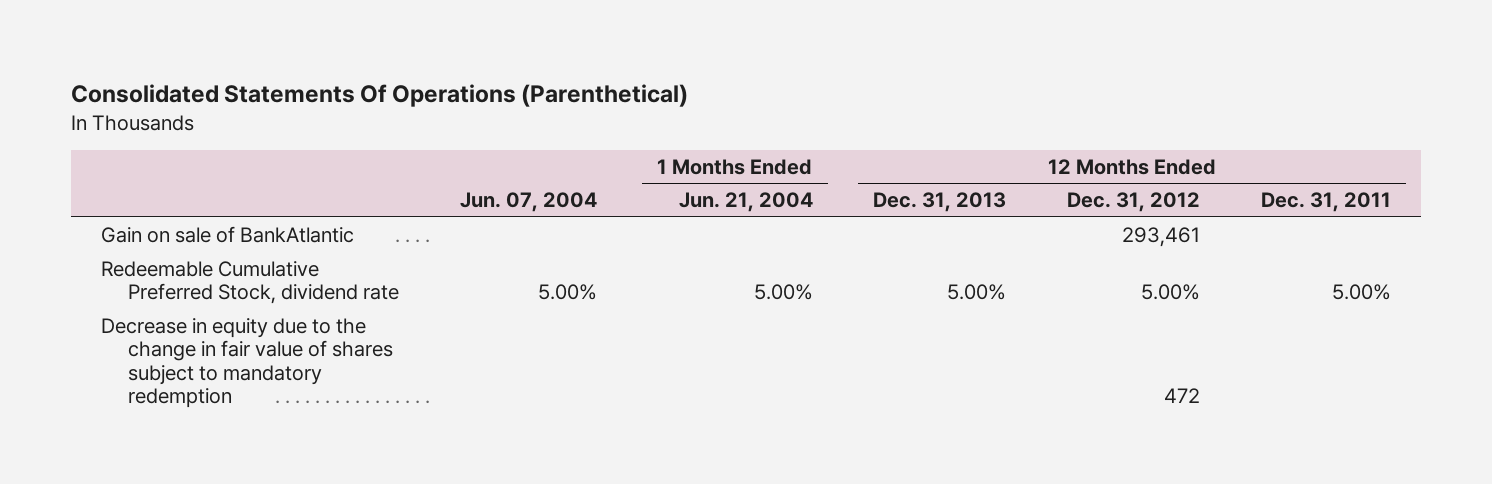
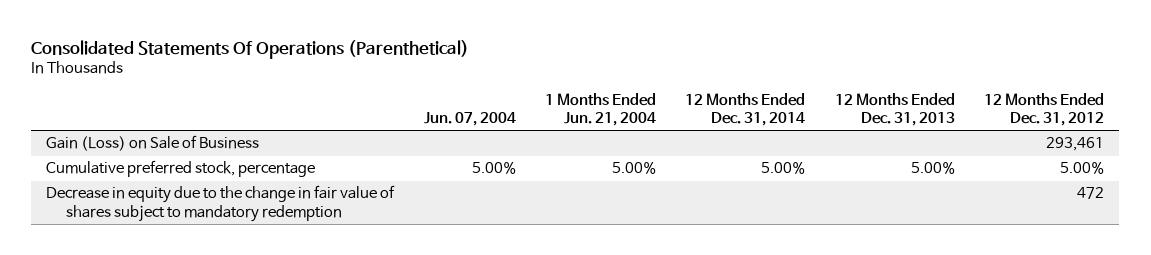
[1260,192,1391,213] Dec. 31, 2011 -> none
none -> [685,92,806,126] 12 Months Ended Dec. 31, 2014
[101,225,355,243] Gain on sale of BankAtlantic -> [46,135,260,152] Gain (Loss) on Sale of Business
[101,260,400,305] Redeemable Cumulative Preferred Stock, dividend rate -> [46,160,316,178] Cumulative preferred stock, percentage

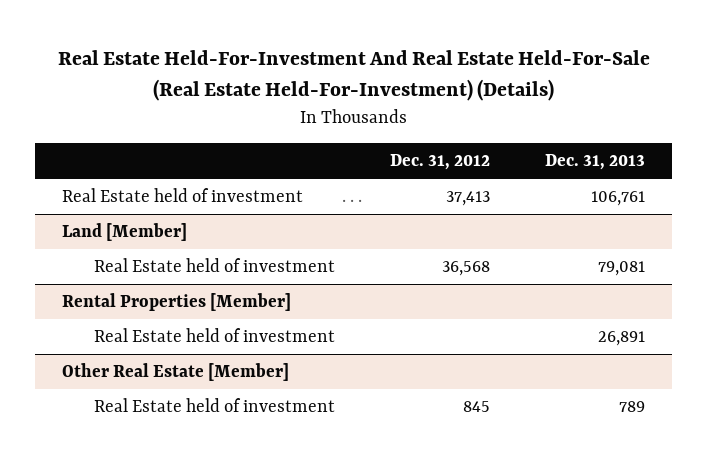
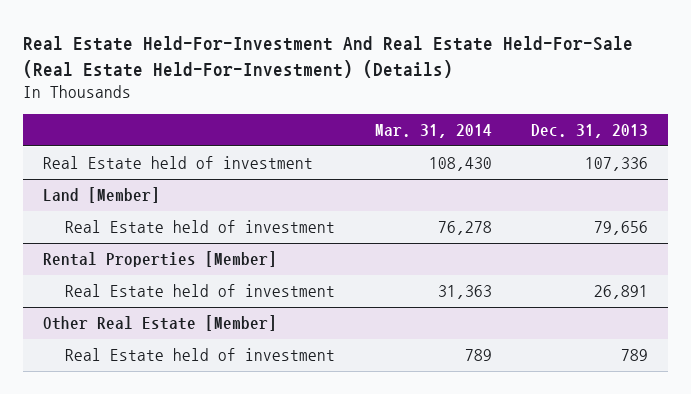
[389,154,490,171] Dec. 31, 2012 -> none
none -> [374,124,492,139] Mar. 31, 2014
[590,191,645,207] 106,761 -> [585,157,649,172] 107,336
[597,261,645,277] 79,081 -> [594,221,649,236] 79,656

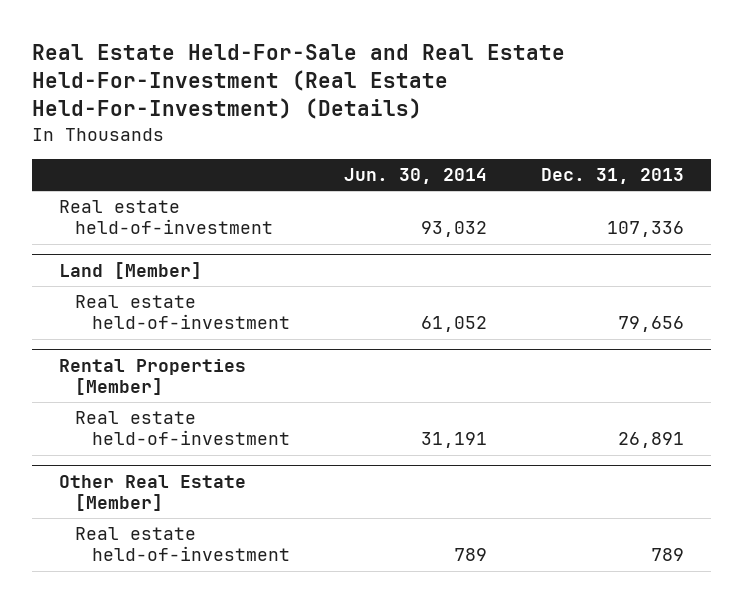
[23,36,634,78] Real Estate Held-For-Investment And Real Estate Held-For-Sale (Real Estate Held-For-Investment) (Details) -> [31,43,565,120] Real Estate Held-For-Sale and Real Estate Held-For-Investment (Real Estate Held-For-Investment) (Details)
[374,124,492,139] Mar. 31, 2014 -> none
none -> [344,168,488,185] Jun. 30, 2014
[43,156,314,170] Real Estate held of investment -> [58,200,274,235] Real estate held-of-investment
[65,220,336,234] Real Estate held of investment -> [75,295,290,330] Real estate held-of-investment
[65,284,336,298] Real Estate held of investment -> [75,411,290,446] Real estate held-of-investment
[65,348,336,362] Real Estate held of investment -> [75,527,290,562] Real estate held-of-investment

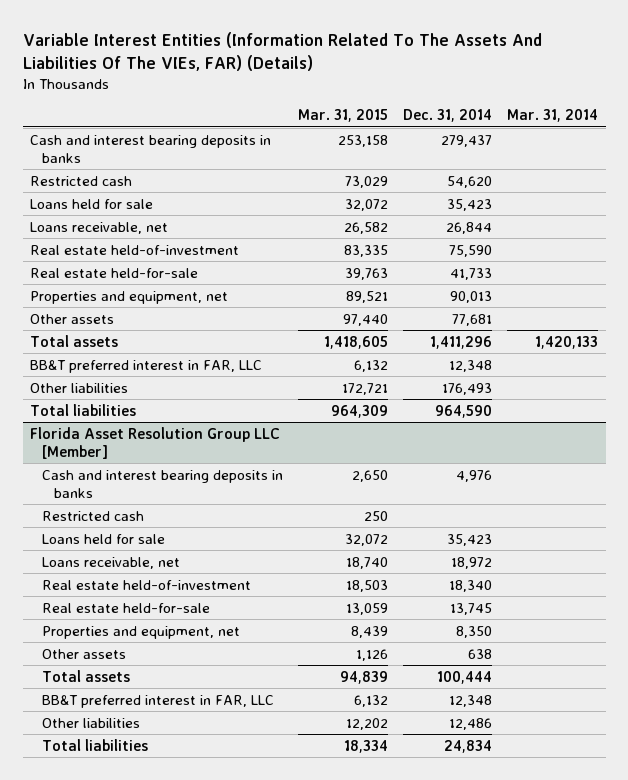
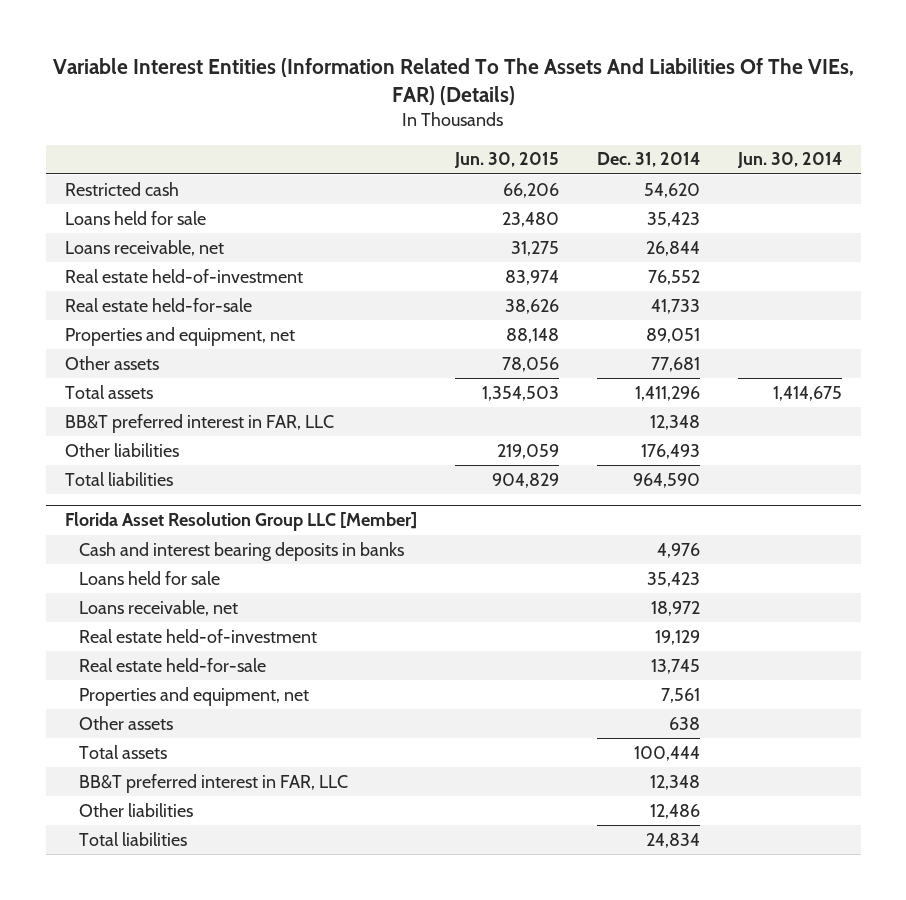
[298,109,389,123] Mar. 31, 2015 -> none
[507,109,599,123] Mar. 31, 2014 -> none
none -> [453,152,559,169] Jun. 30, 2015
none -> [736,152,842,169] Jun. 30, 2014
[30,134,272,163] Cash and interest bearing deposits in banks -> none
[449,244,493,257] 75,590 -> [647,269,700,285] 76,552
[450,290,493,303] 90,013 -> [645,327,700,343] 89,051
[42,510,145,521] Restricted cash -> none
[449,579,493,592] 18,340 -> [654,629,700,645] 19,129
[456,625,493,638] 8,350 -> [660,687,700,703] 7,561

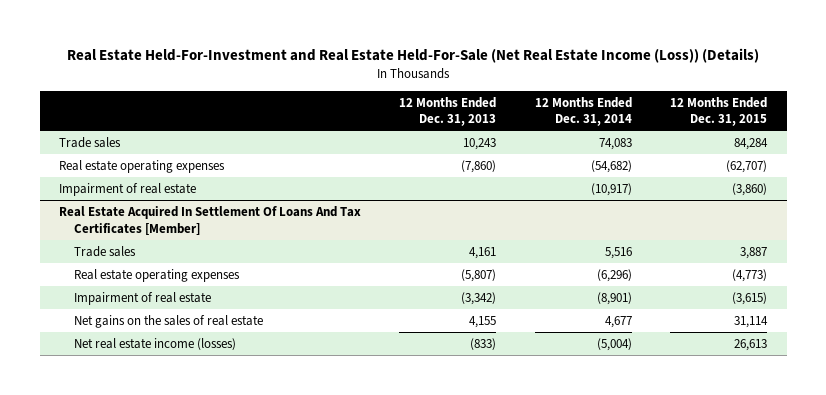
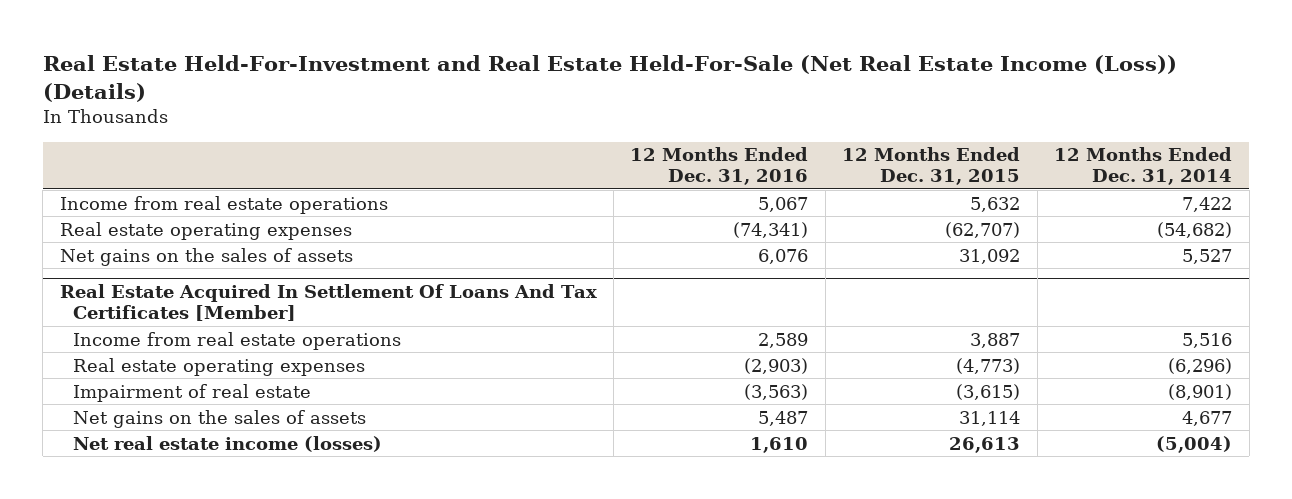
[399,96,497,127] 12 Months Ended Dec. 31, 2013 -> none
none -> [630,147,809,186] 12 Months Ended Dec. 31, 2016
[58,136,121,148] Trade sales -> none
none -> [59,195,388,214] Income from real estate operations
[58,182,196,196] Impairment of real estate -> none
none -> [59,247,353,266] Net gains on the sales of assets
[73,245,136,257] Trade sales -> [73,331,402,350] Income from real estate operations
[73,314,263,328] Net gains on the sales of real estate -> [73,409,367,428] Net gains on the sales of assets

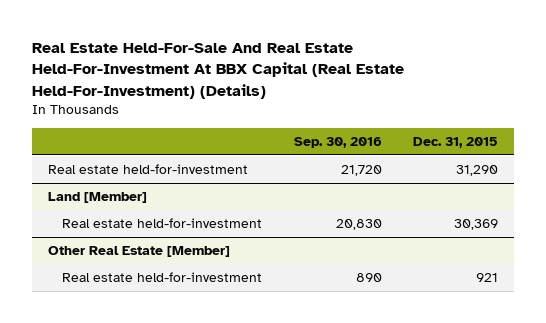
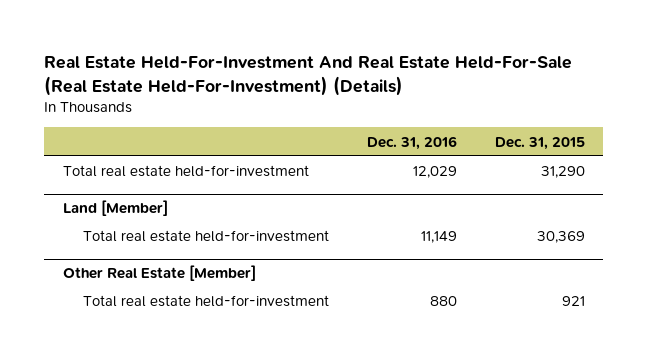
[32,43,405,99] Real Estate Held-For-Sale And Real Estate Held-For-Investment At BBX Capital (Real Estate Held-For-Investment) (Details) -> [44,56,573,96] Real Estate Held-For-Investment And Real Estate Held-For-Sale (Real Estate Held-For-Investment) (Details)
[293,136,382,148] Sep. 30, 2016 -> none
none -> [366,135,457,150] Dec. 31, 2016
[47,164,248,175] Real estate held-for-investment -> [63,165,310,178] Total real estate held-for-investment
[62,218,263,229] Real estate held-for-investment -> [82,230,329,243] Total real estate held-for-investment
[62,272,263,283] Real estate held-for-investment -> [82,295,329,308] Total real estate held-for-investment

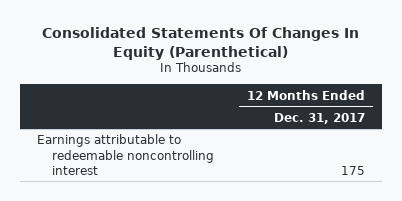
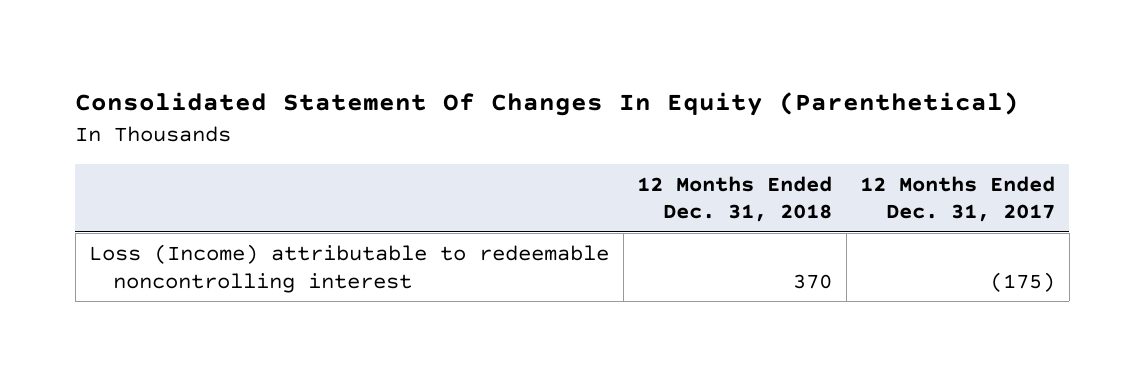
[41,27,359,60] Consolidated Statements Of Changes In Equity (Parenthetical) -> [75,92,1020,117] Consolidated Statement Of Changes In Equity (Parenthetical)
none -> [637,175,833,223] 12 Months Ended Dec. 31, 2018
[36,134,214,175] Earnings attributable to redeemable noncontrolling interest -> [89,243,610,293] Loss (Income) attributable to redeemable noncontrolling interest
[341,165,366,175] 175 -> [990,271,1056,292] (175)

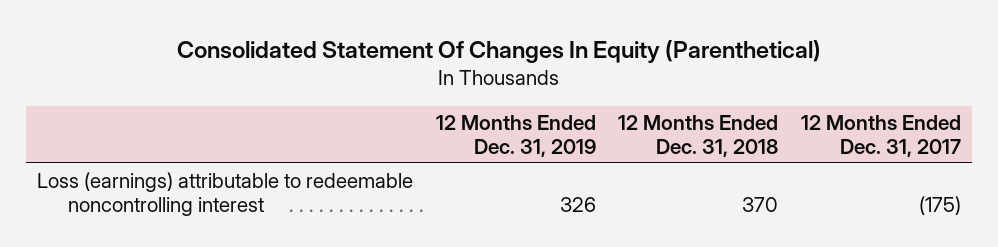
none -> [435,114,596,158] 12 Months Ended Dec. 31, 2019
[89,243,610,293] Loss (Income) attributable to redeemable noncontrolling interest -> [37,171,414,217] Loss (earnings) attributable to redeemable noncontrolling interest

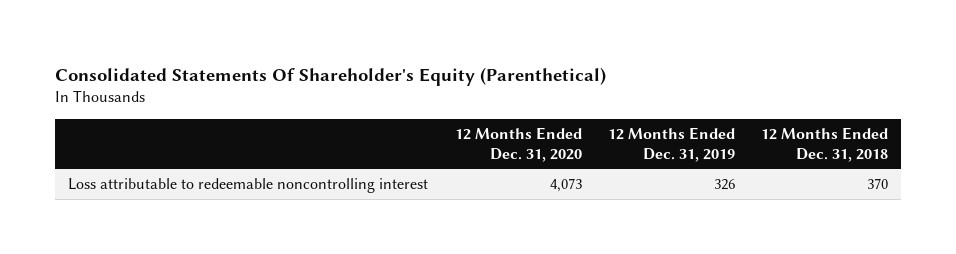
[176,39,821,63] Consolidated Statement Of Changes In Equity (Parenthetical) -> [55,66,607,86] Consolidated Statements Of Shareholder's Equity (Parenthetical)
[800,114,961,158] 12 Months Ended Dec. 31, 2017 -> none
none -> [454,126,582,162] 12 Months Ended Dec. 31, 2020
[37,171,414,217] Loss (earnings) attributable to redeemable noncontrolling interest -> [68,178,429,194] Loss attributable to redeemable noncontrolling interest

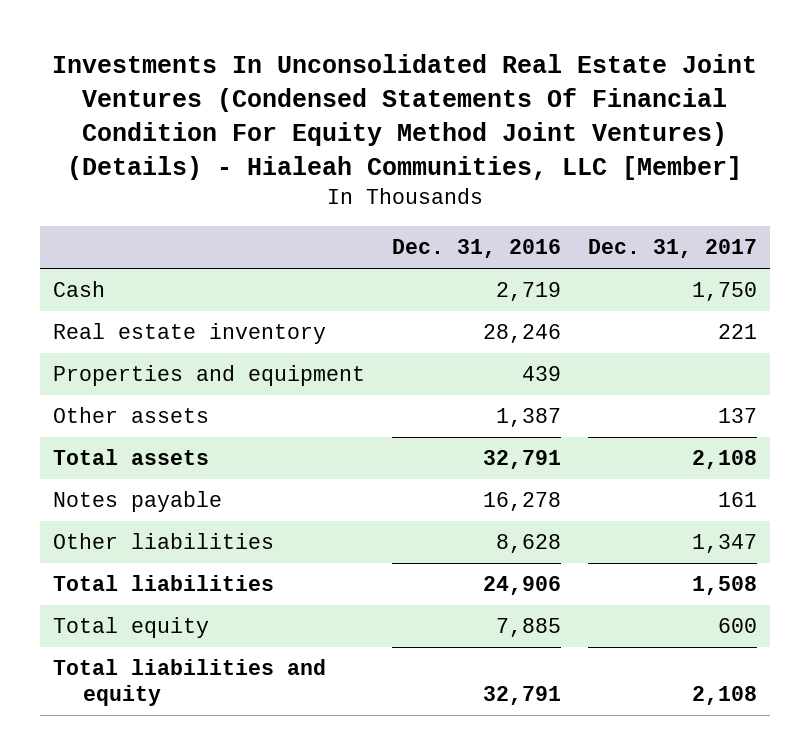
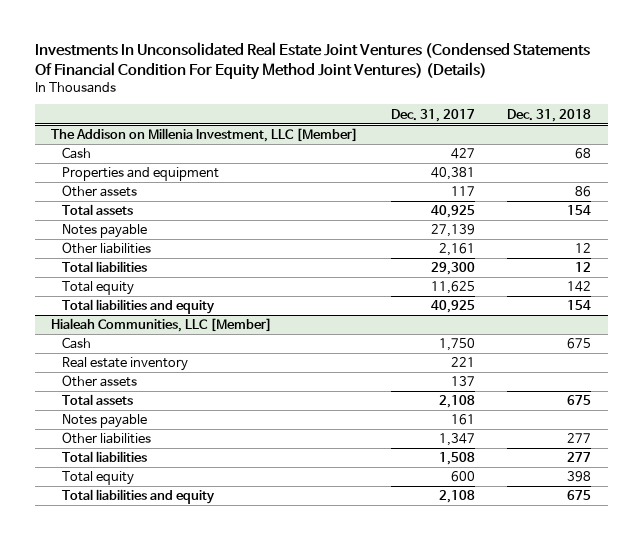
[51,54,757,180] Investments In Unconsolidated Real Estate Joint Ventures (Condensed Statements Of Financial Condition For Equity Method Joint Ventures) (Details) - Hialeah Communities, LLC [Member] -> [35,41,591,80] Investments In Unconsolidated Real Estate Joint Ventures (Condensed Statements Of Financial Condition For Equity Method Joint Ventures) (Details)
[391,239,561,259] Dec. 31, 2016 -> none
none -> [507,108,592,122] Dec. 31, 2018
none -> [51,128,359,143] The Addison on Millenia Investment, LLC [Member]
none -> [61,147,91,160] Cash
none -> [61,167,219,182] Properties and equipment
none -> [61,185,137,198] Other assets
none -> [61,204,133,216] Total assets
none -> [61,224,147,239] Notes payable
none -> [61,242,151,255] Other liabilities
none -> [61,261,147,273] Total liabilities
none -> [61,281,134,296] Total equity
none -> [61,299,215,315] Total liabilities and equity
none -> [51,318,273,333] Hialeah Communities, LLC [Member]
[53,365,366,387] Properties and equipment -> none

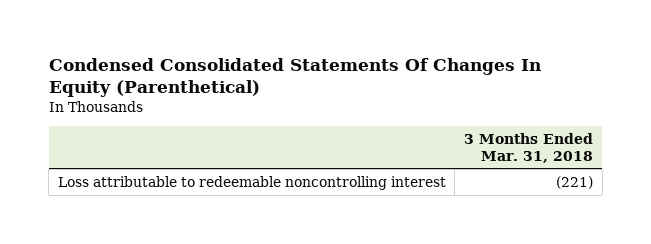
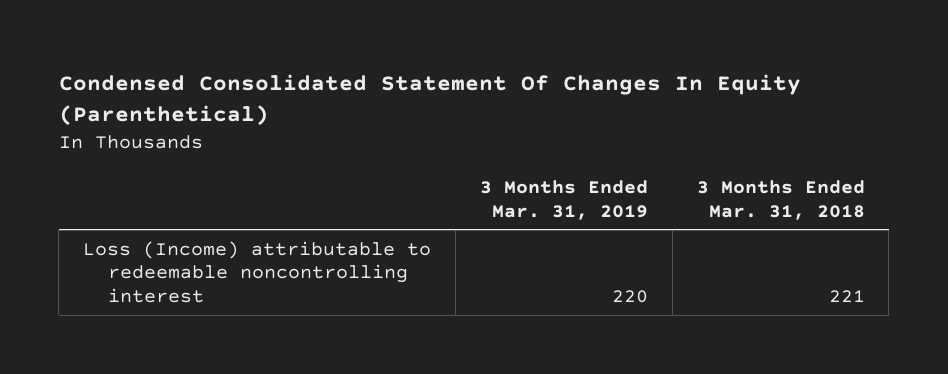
[48,57,541,97] Condensed Consolidated Statements Of Changes In Equity (Parenthetical) -> [58,73,801,127] Condensed Consolidated Statement Of Changes In Equity (Parenthetical)
none -> [479,179,648,220] 3 Months Ended Mar. 31, 2019
[57,176,446,191] Loss attributable to redeemable noncontrolling interest -> [83,240,432,304] Loss (Income) attributable to redeemable noncontrolling interest
[556,176,594,190] (221) -> [828,290,865,303] 221

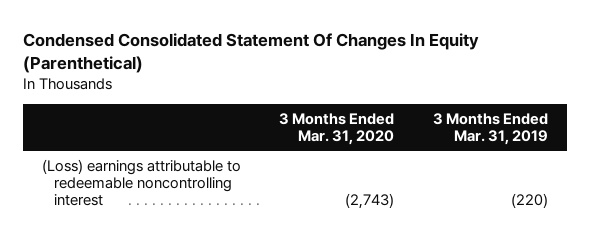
[696,179,865,220] 3 Months Ended Mar. 31, 2018 -> none
none -> [279,112,395,145] 3 Months Ended Mar. 31, 2020
[83,240,432,304] Loss (Income) attributable to redeemable noncontrolling interest -> [42,158,242,207] (Loss) earnings attributable to redeemable noncontrolling interest
[611,290,648,304] 220 -> [510,193,548,209] (220)

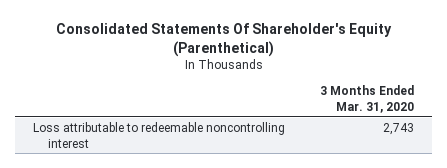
[22,32,479,74] Condensed Consolidated Statement Of Changes In Equity (Parenthetical) -> [55,22,392,57] Consolidated Statements Of Shareholder's Equity (Parenthetical)
[432,112,548,145] 3 Months Ended Mar. 31, 2019 -> none
[42,158,242,207] (Loss) earnings attributable to redeemable noncontrolling interest -> [32,122,285,148] Loss attributable to redeemable noncontrolling interest
[345,193,395,210] (2,743) -> [383,123,415,136] 2,743

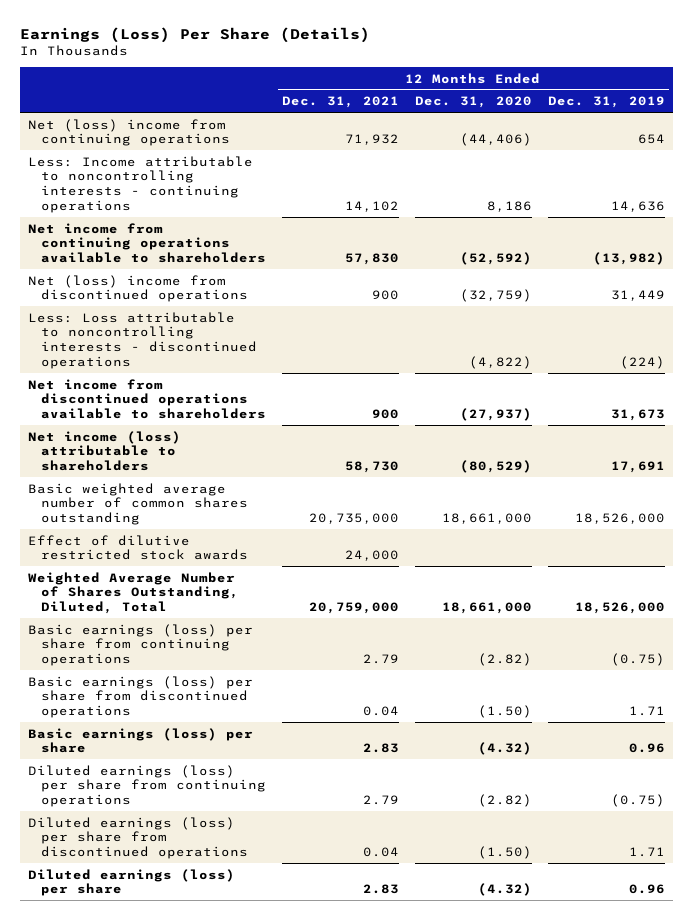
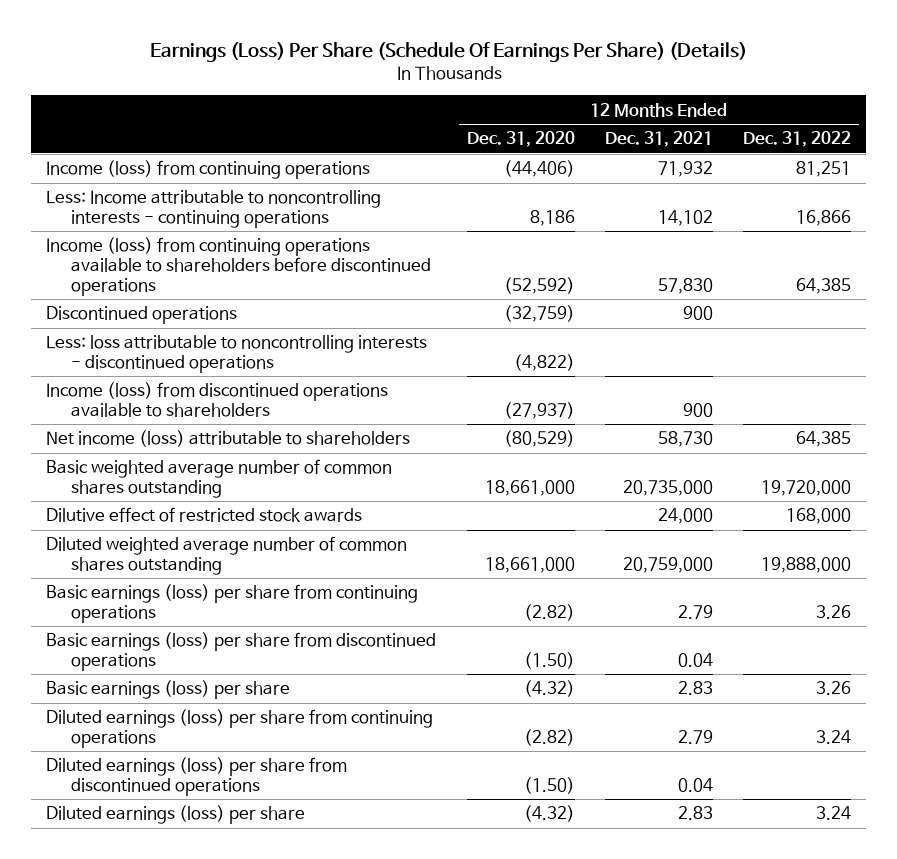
[19,26,370,43] Earnings (Loss) Per Share (Details) -> [149,41,747,62] Earnings (Loss) Per Share (Schedule Of Earnings Per Share) (Details)
[547,96,665,109] Dec. 31, 2019 -> none
none -> [743,131,852,148] Dec. 31, 2022
[27,118,230,147] Net (loss) income from continuing operations -> [46,160,371,180] Income (loss) from continuing operations
[27,222,266,264] Net income from continuing operations available to shareholders -> [46,237,432,296] Income (loss) from continuing operations available to shareholders before discontinued operations
[27,274,248,303] Net (loss) income from discontinued operations -> [46,306,238,325] Discontinued operations
[27,311,257,369] Less: Loss attributable to noncontrolling interests - discontinued operations -> [46,335,428,373] Less: loss attributable to noncontrolling interests - discontinued operations
[27,378,266,420] Net income from discontinued operations available to shareholders -> [46,382,389,417] Income (loss) from discontinued operations available to shareholders
[27,534,248,561] Effect of dilutive restricted stock awards -> [46,507,363,523] Dilutive effect of restricted stock awards
[27,571,239,615] Weighted Average Number of Shares Outstanding, Diluted, Total -> [46,536,408,575] Diluted weighted average number of common shares outstanding

